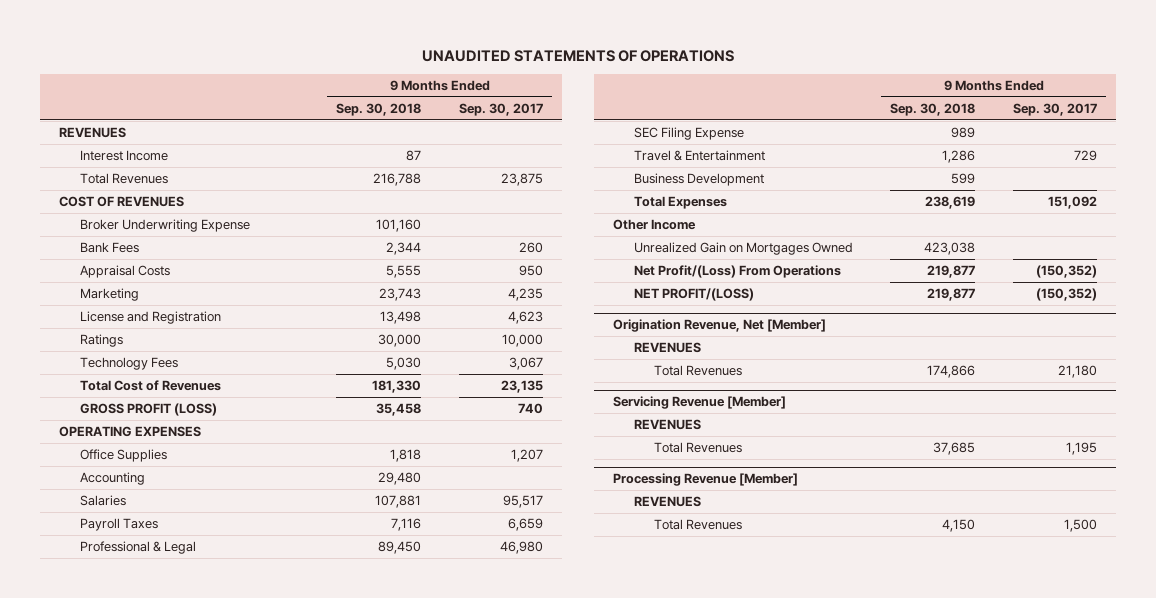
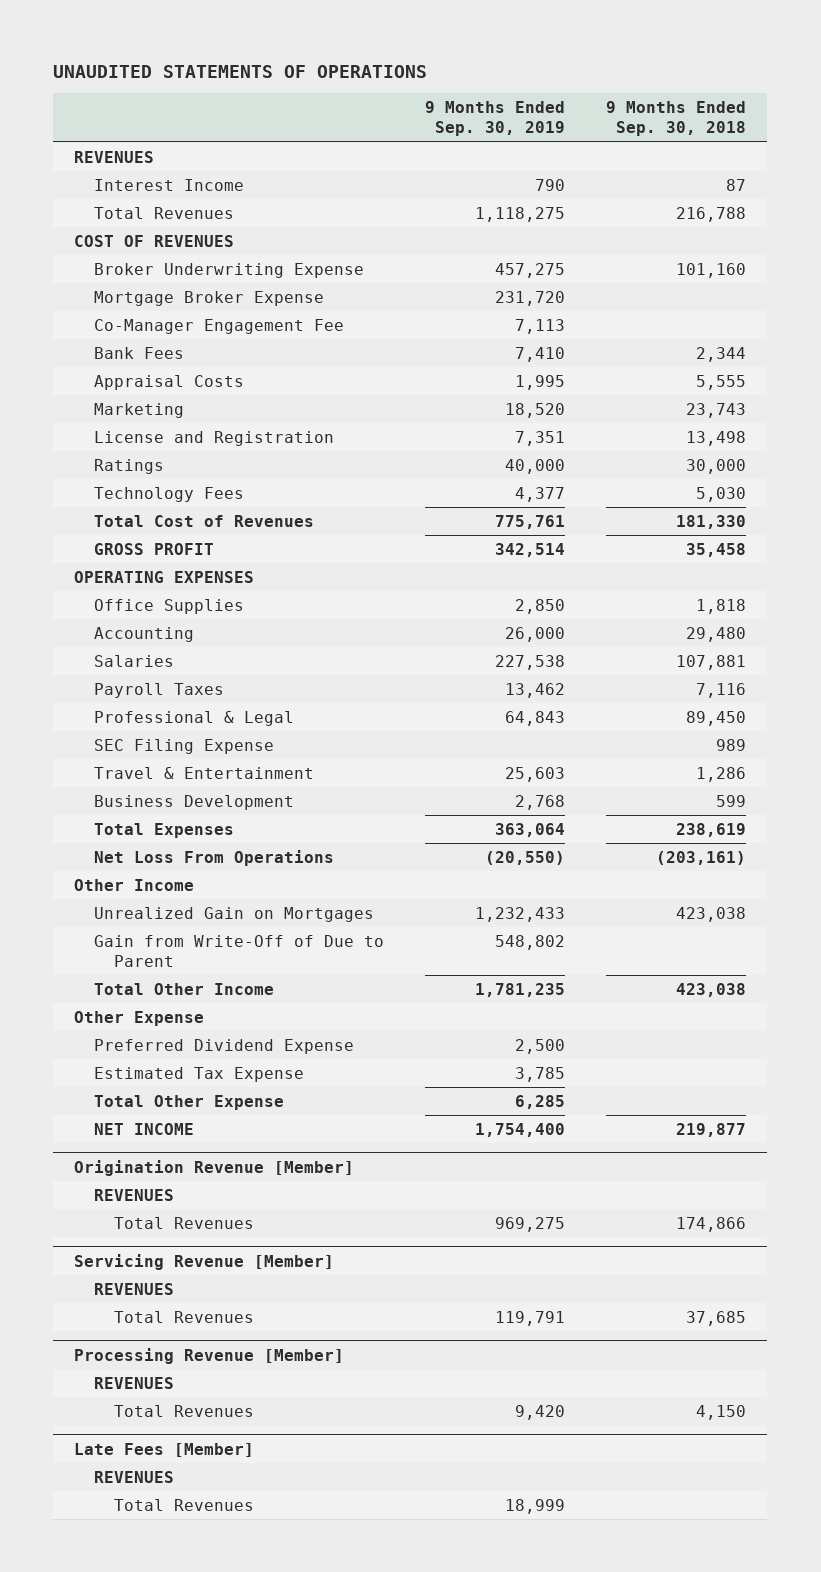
[458,102,543,116] Sep. 30, 2017 -> none
none -> [425,101,566,137] 9 Months Ended Sep. 30, 2019
none -> [93,290,324,306] Mortgage Broker Expense
none -> [93,318,344,334] Co-Manager Engagement Fee
[79,403,217,417] GROSS PROFIT (LOSS) -> [93,542,214,555] GROSS PROFIT
none -> [93,849,334,866] Net Loss From Operations
[633,265,841,279] Net Profit/(Loss) From Operations -> none
[633,242,853,256] Unrealized Gain on Mortgages Owned -> [93,906,374,922] Unrealized Gain on Mortgages
none -> [93,934,384,967] Gain from Write-Off of Due to Parent
none -> [93,982,274,995] Total Other Income
none -> [74,1010,205,1026] Other Expense
none -> [93,1038,354,1054] Preferred Dividend Expense
none -> [93,1066,304,1082] Estimated Tax Expense
none -> [93,1094,284,1110] Total Other Expense
[633,288,754,302] NET PROFIT/(LOSS) -> [93,1122,194,1135] NET INCOME
[613,319,827,333] Origination Revenue, Net [Member] -> [74,1159,355,1176] Origination Revenue [Member]
none -> [74,1442,255,1457] Late Fees [Member]
none -> [93,1470,174,1483] REVENUES
none -> [113,1498,254,1511] Total Revenues

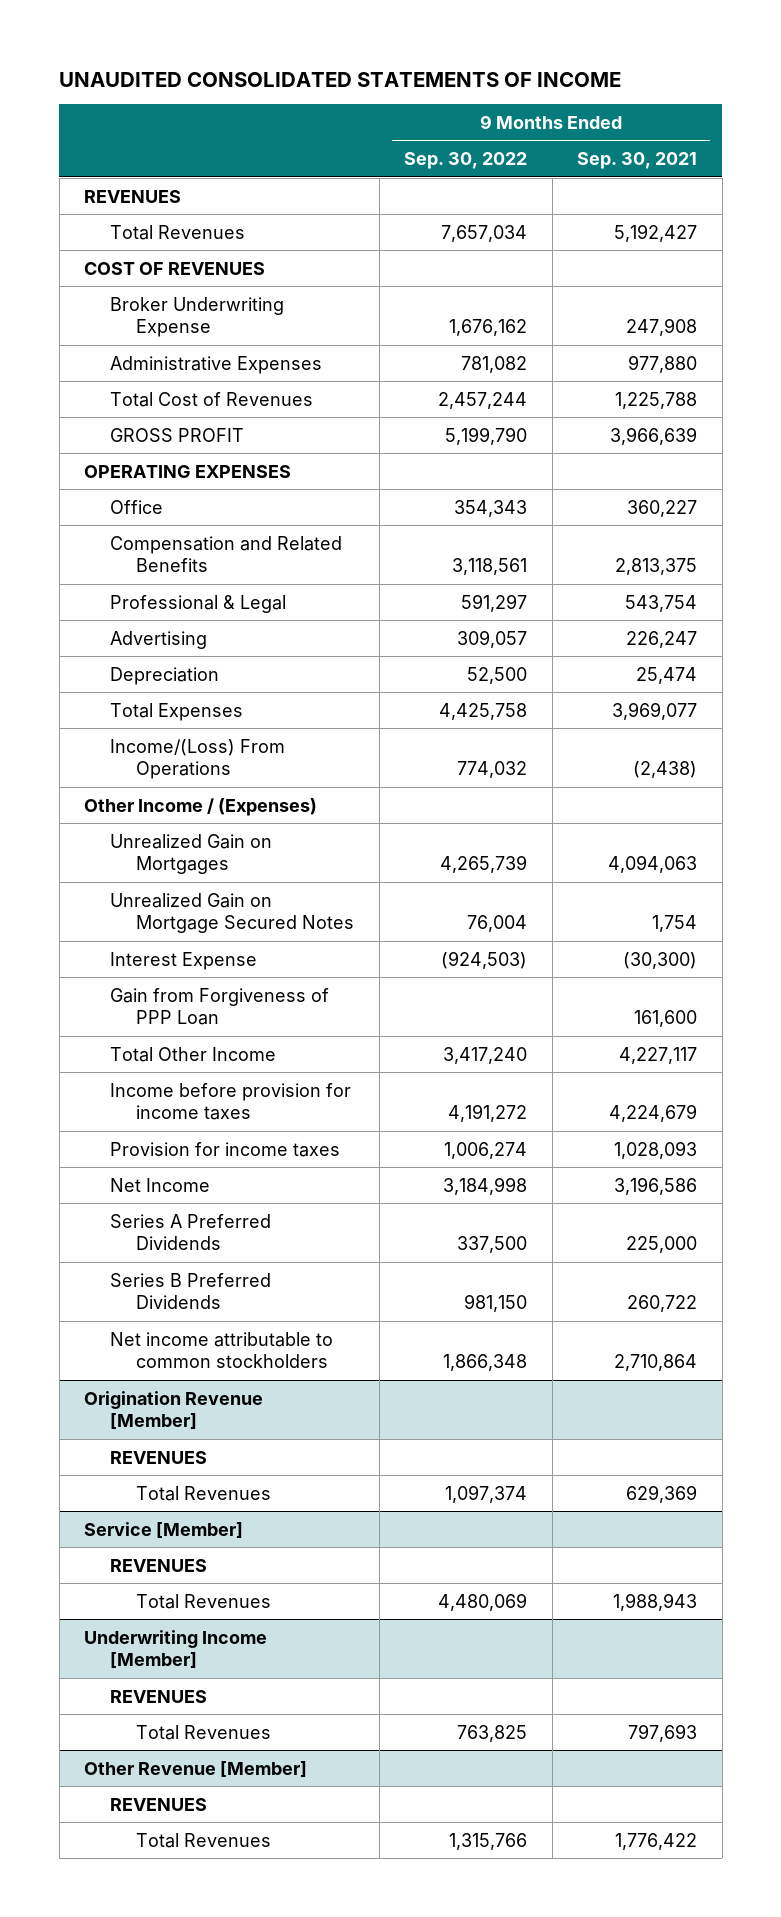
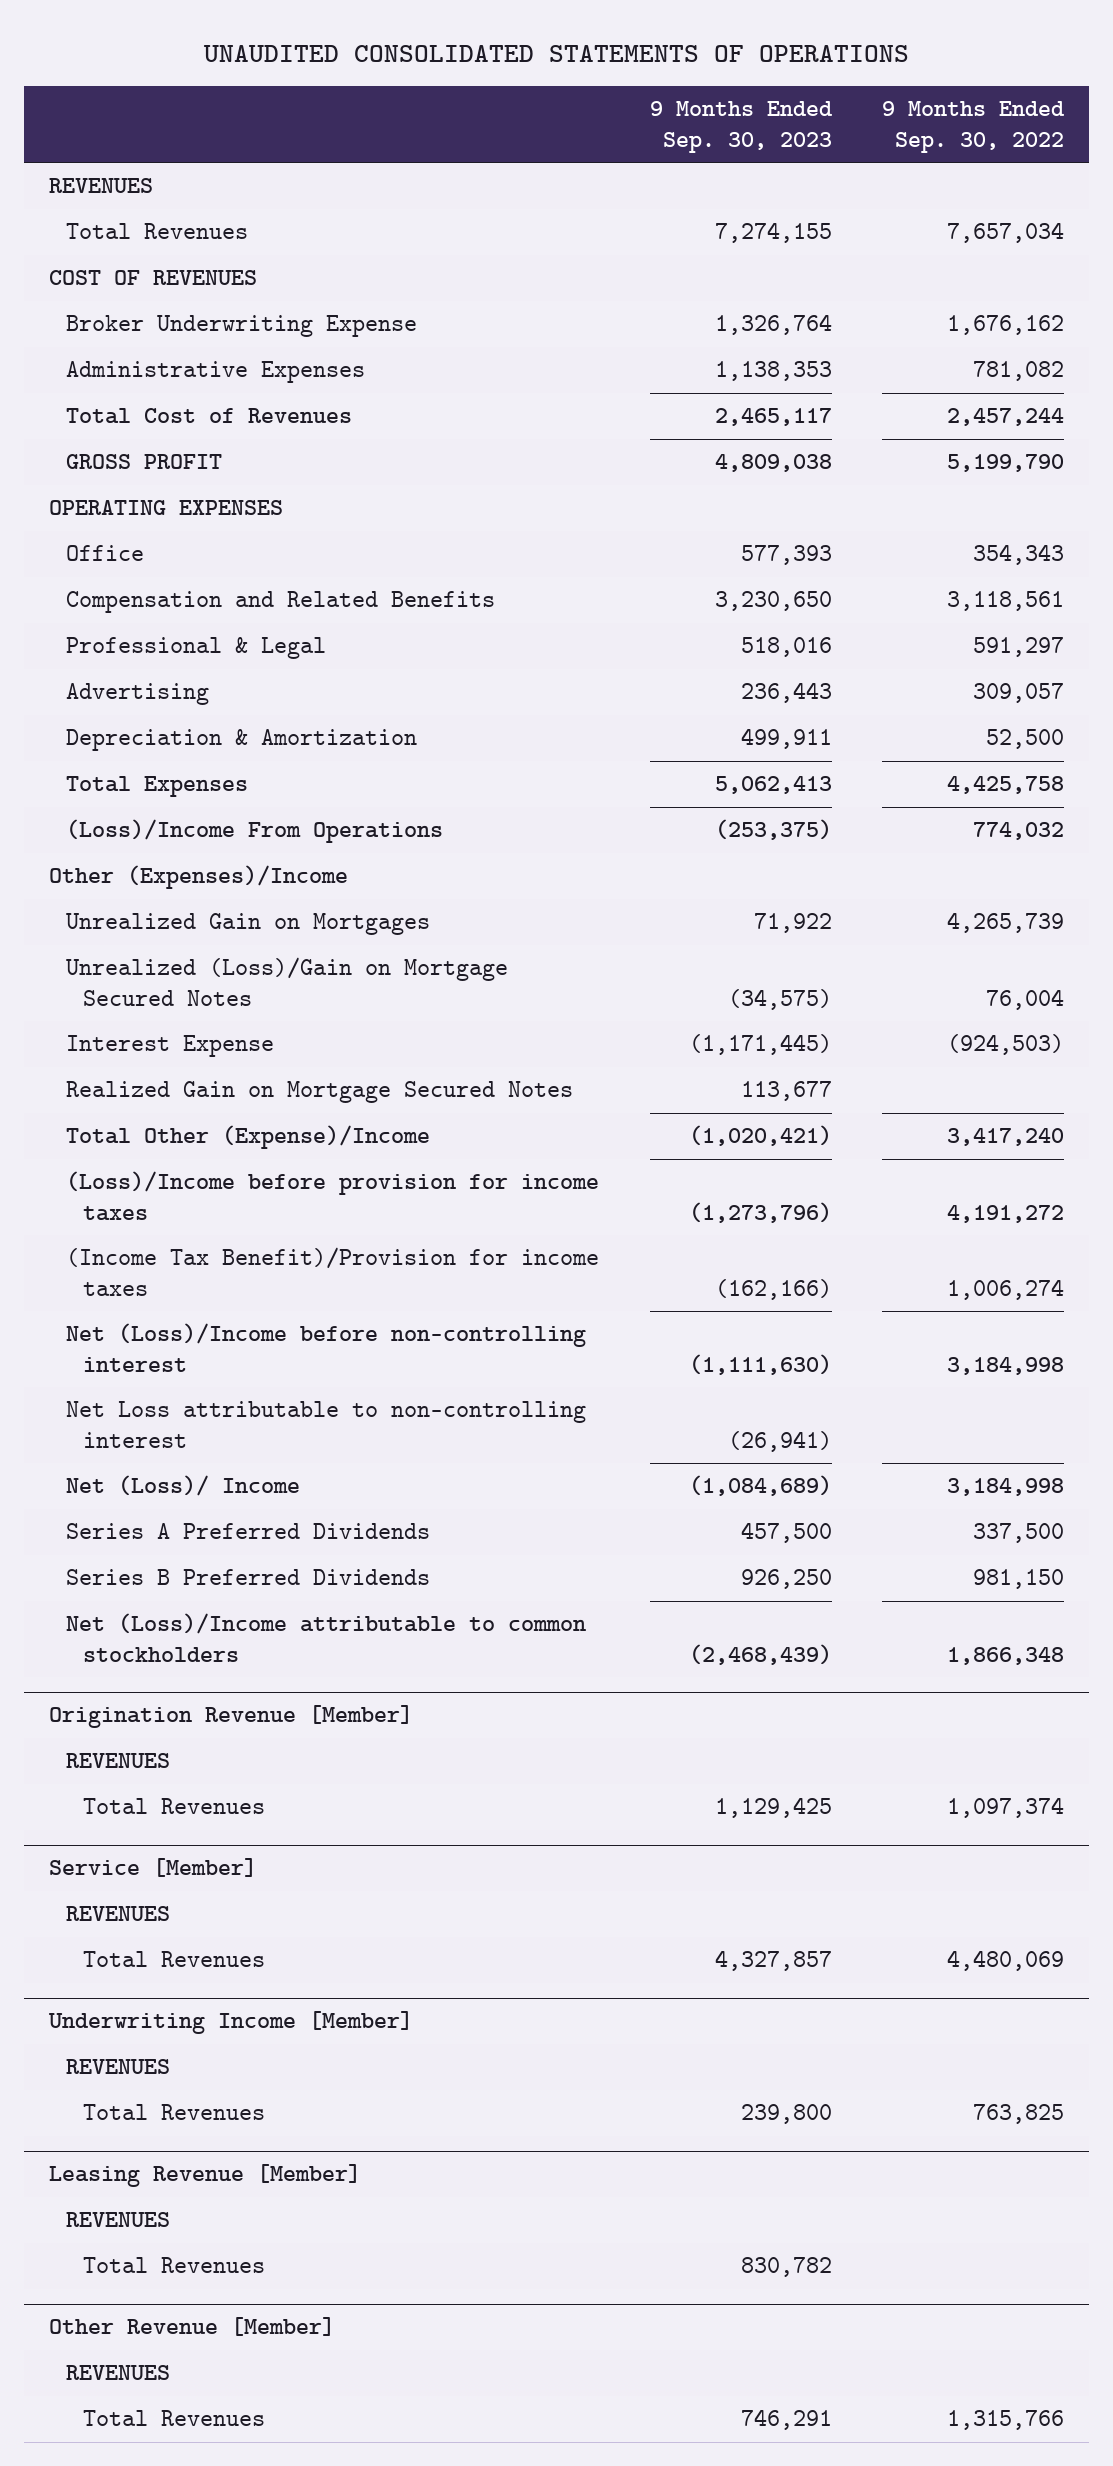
[59,71,622,87] UNAUDITED CONSOLIDATED STATEMENTS OF INCOME -> [202,44,909,62] UNAUDITED CONSOLIDATED STATEMENTS OF OPERATIONS
[577,151,698,169] Sep. 30, 2021 -> none
none -> [649,101,833,153] 9 Months Ended Sep. 30, 2023
[110,666,220,685] Depreciation -> [66,729,418,752] Depreciation & Amortization
[110,738,286,780] Income/(Loss) From Operations -> [66,819,444,844] (Loss)/Income From Operations
[84,797,318,816] Other Income / (Expenses) -> [49,865,349,890] Other (Expenses)/Income
[110,892,355,934] Unrealized Gain on Mortgage Secured Notes -> [66,957,509,1006] Unrealized (Loss)/Gain on Mortgage Secured Notes
[110,987,330,1026] Gain from Forgiveness of PPP Loan -> none
none -> [66,1081,574,1104] Realized Gain on Mortgage Secured Notes
[110,1046,277,1062] Total Other Income -> [66,1125,431,1150] Total Other (Expense)/Income
[110,1082,352,1121] Income before provision for income taxes -> [66,1171,600,1221] (Loss)/Income before provision for income taxes
[110,1141,341,1157] Provision for income taxes -> [66,1247,600,1296] (Income Tax Benefit)/Provision for income taxes
none -> [66,1323,587,1372] Net (Loss)/Income before non-controlling interest
none -> [66,1401,587,1448] Net Loss attributable to non-controlling interest
[110,1177,211,1192] Net Income -> [66,1475,301,1497] Net (Loss)/ Income
[110,1331,334,1369] Net income attributable to common stockholders -> [66,1613,587,1662] Net (Loss)/Income attributable to common stockholders
none -> [49,2164,362,2188] Leasing Revenue [Member]
none -> [66,2212,171,2228] REVENUES
none -> [83,2257,266,2274] Total Revenues

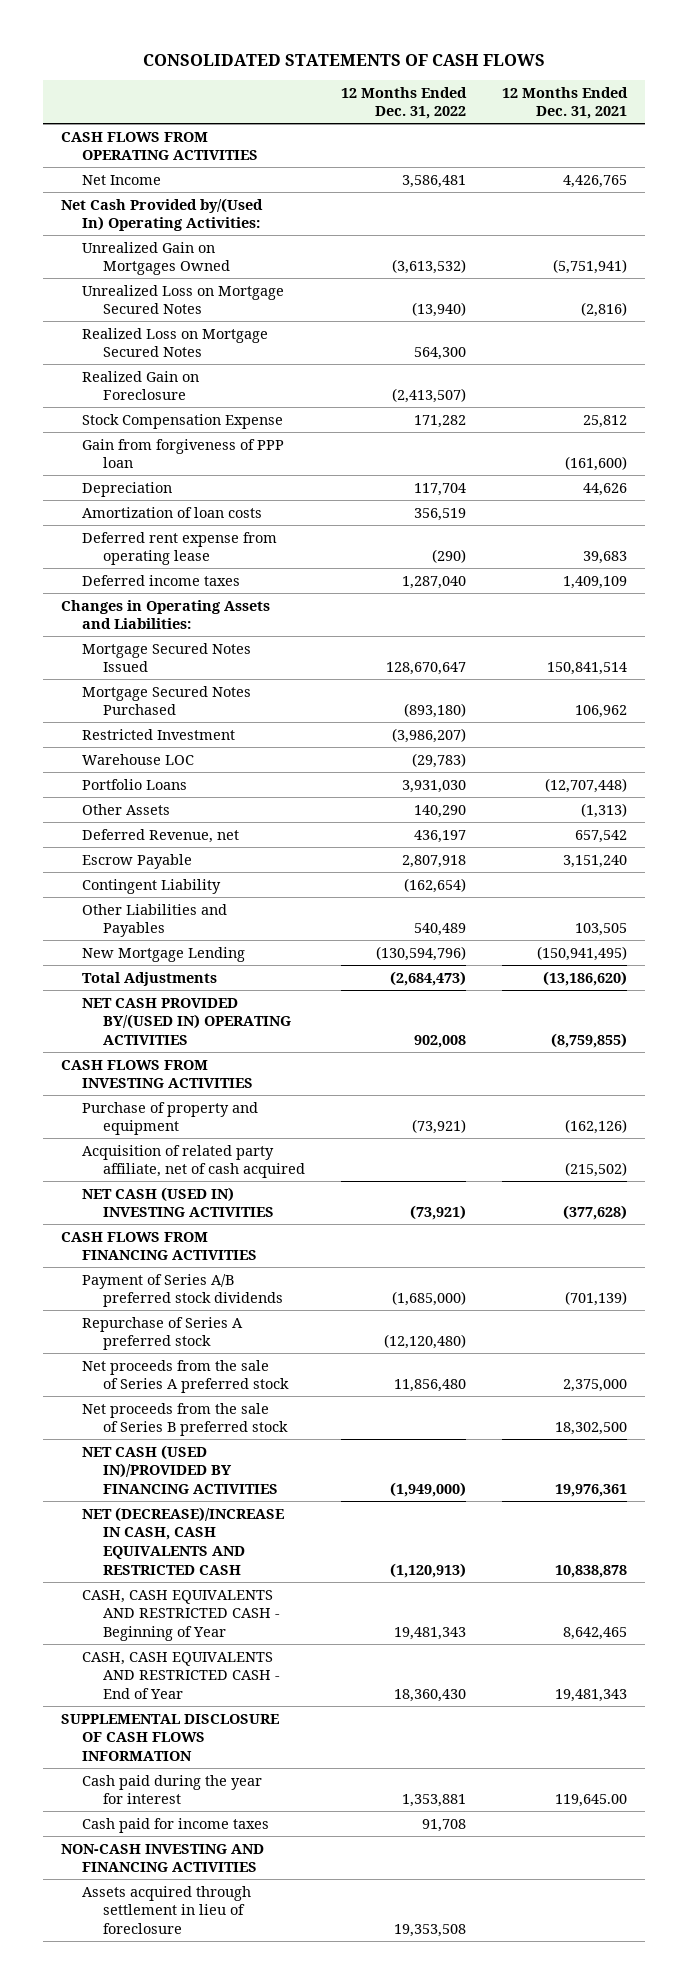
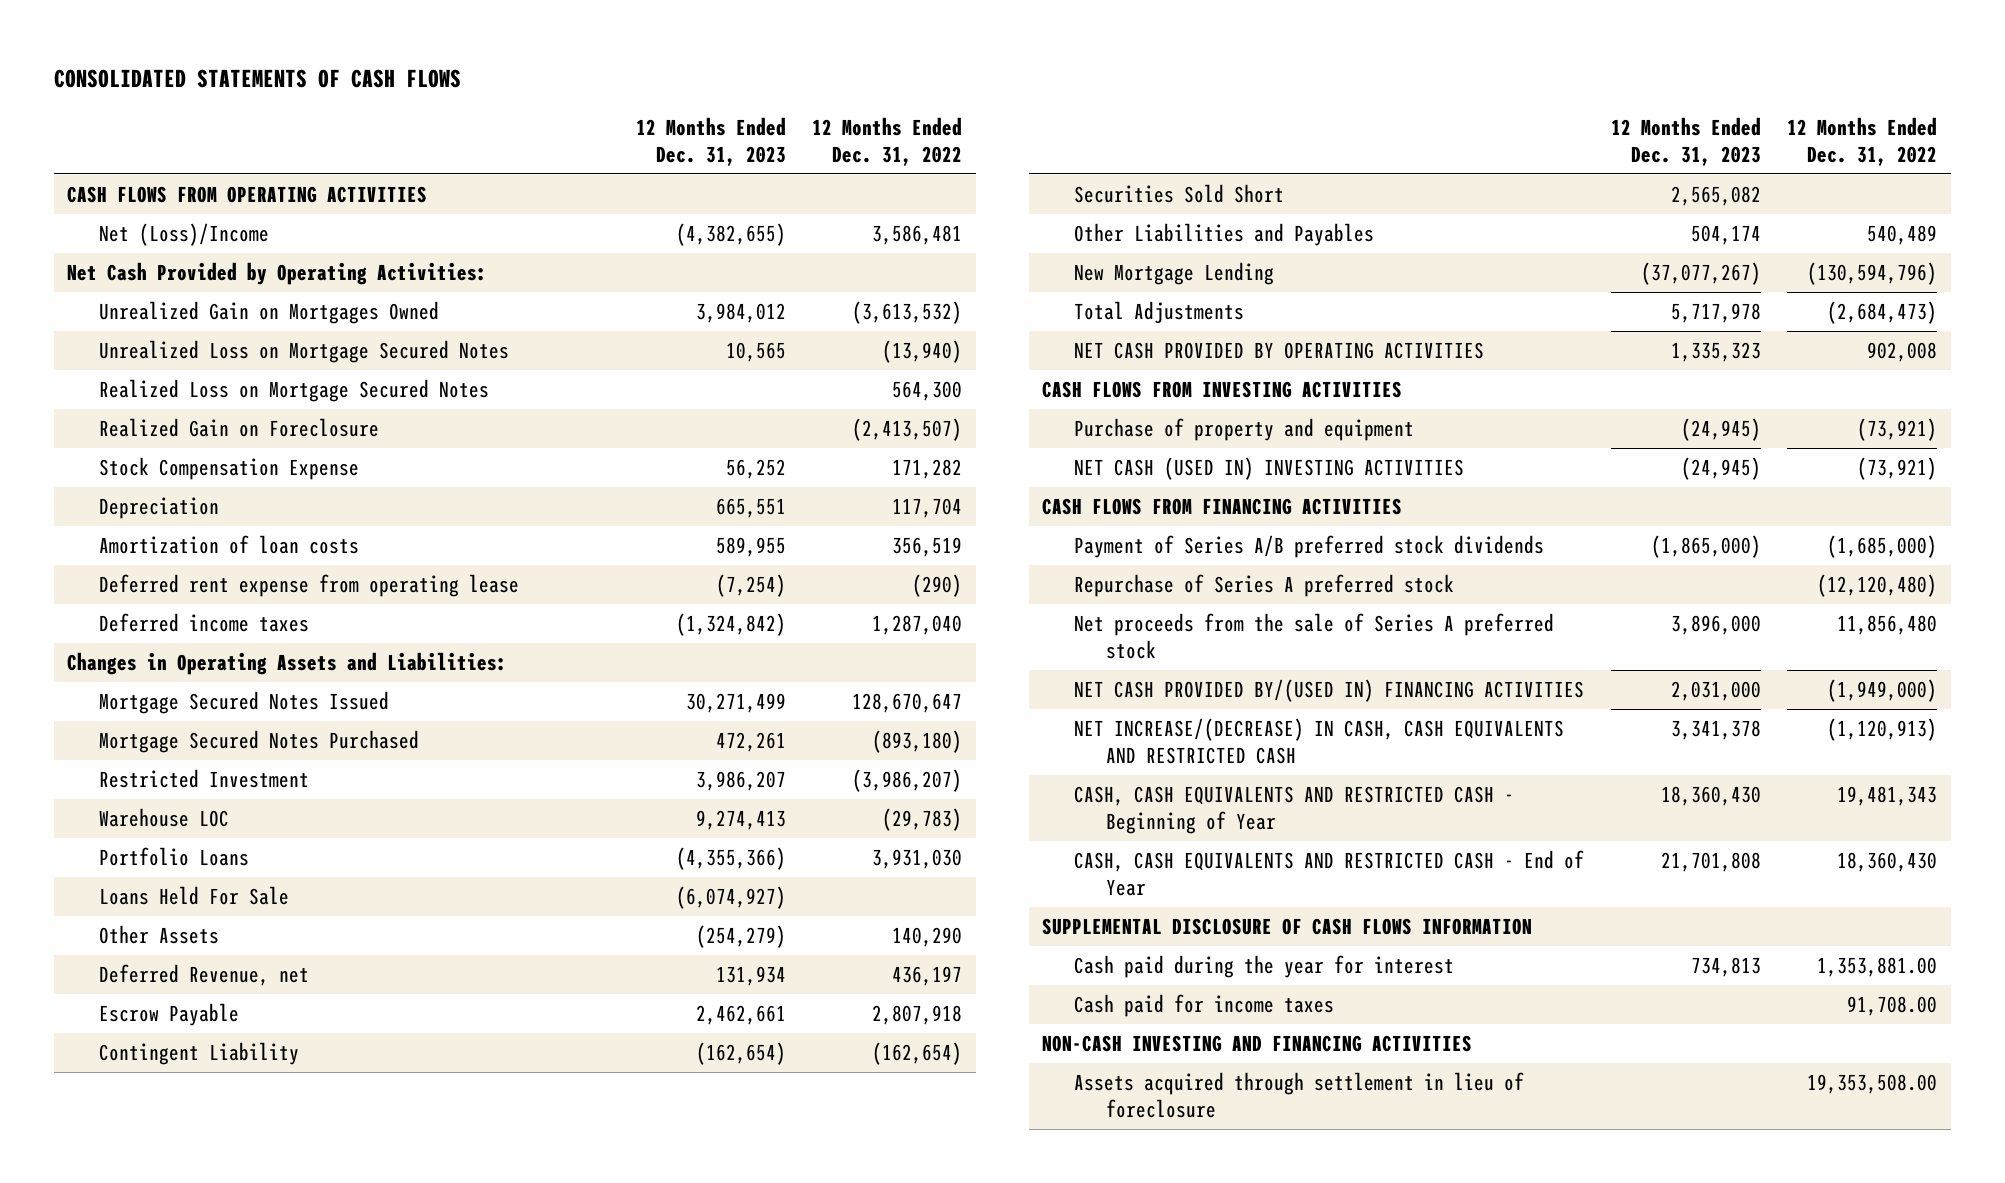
[501,86,628,120] 12 Months Ended Dec. 31, 2021 -> none
none -> [635,117,786,166] 12 Months Ended Dec. 31, 2023
[81,174,161,185] Net Income -> [99,223,270,247] Net (Loss)/Income
[60,197,263,232] Net Cash Provided by/(Used In) Operating Activities: -> [67,262,488,286] Net Cash Provided by Operating Activities:
[81,438,284,469] Gain from forgiveness of PPP loan -> none
none -> [99,886,290,906] Loans Held For Sale
none -> [1074,184,1285,204] Securities Sold Short
[81,997,291,1045] NET CASH PROVIDED BY/(USED IN) OPERATING ACTIVITIES -> [1074,342,1485,360] NET CASH PROVIDED BY OPERATING ACTIVITIES
[81,1144,305,1179] Acquisition of related party affiliate, net of cash acquired -> none
[81,1402,288,1437] Net proceeds from the sale of Series B preferred stock -> none
[81,1444,278,1494] NET CASH (USED IN)/PROVIDED BY FINANCING ACTIVITIES -> [1074,679,1585,703] NET CASH PROVIDED BY/(USED IN) FINANCING ACTIVITIES
[81,1506,284,1575] NET (DECREASE)/INCREASE IN CASH, CASH EQUIVALENTS AND RESTRICTED CASH -> [1074,718,1565,764] NET INCREASE/(DECREASE) IN CASH, CASH EQUIVALENTS AND RESTRICTED CASH
[401,1794,466,1808] 1,353,881 -> [1817,957,1938,978] 1,353,881.00
[421,1818,466,1832] 91,708 -> [1847,996,1938,1017] 91,708.00
[393,1923,466,1937] 19,353,508 -> [1807,1074,1938,1095] 19,353,508.00

